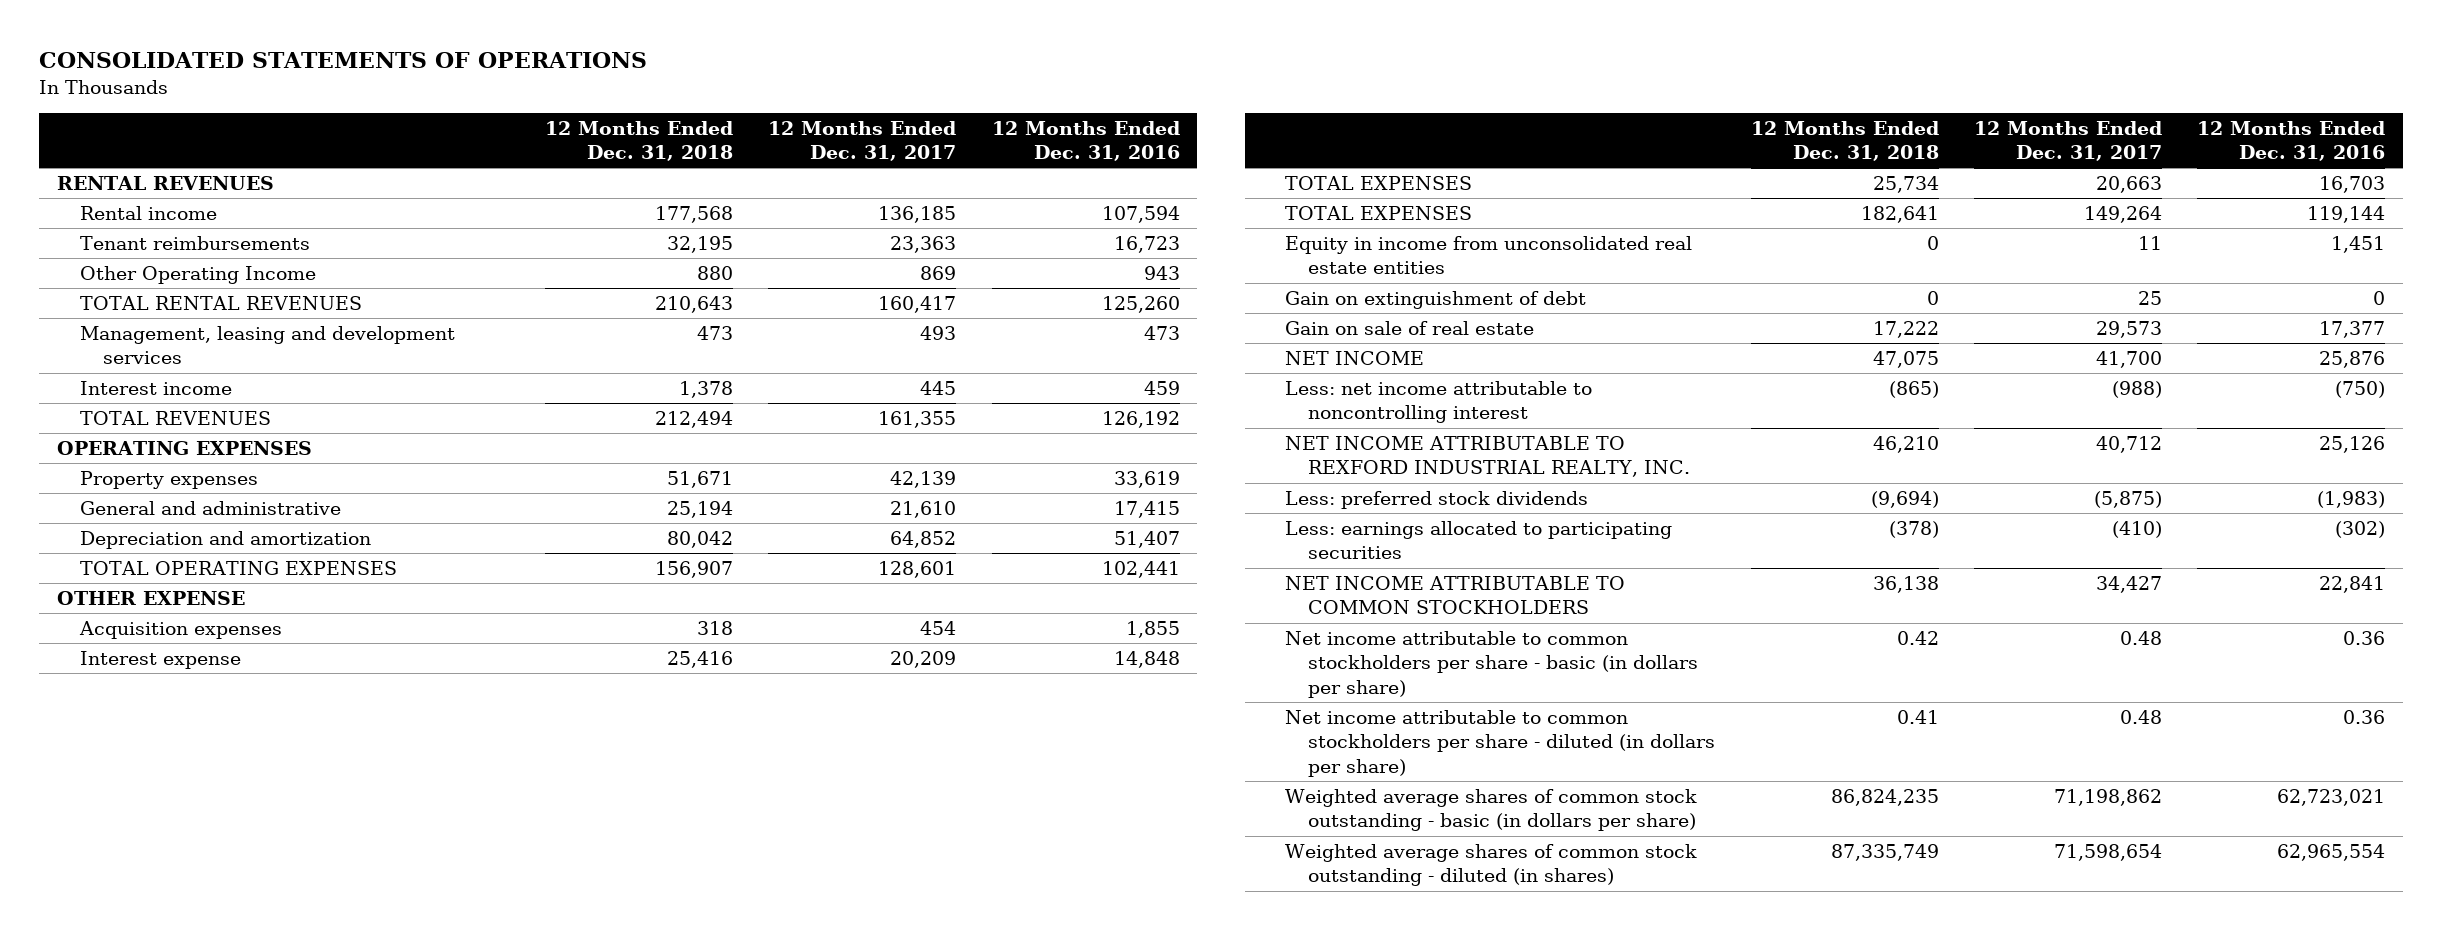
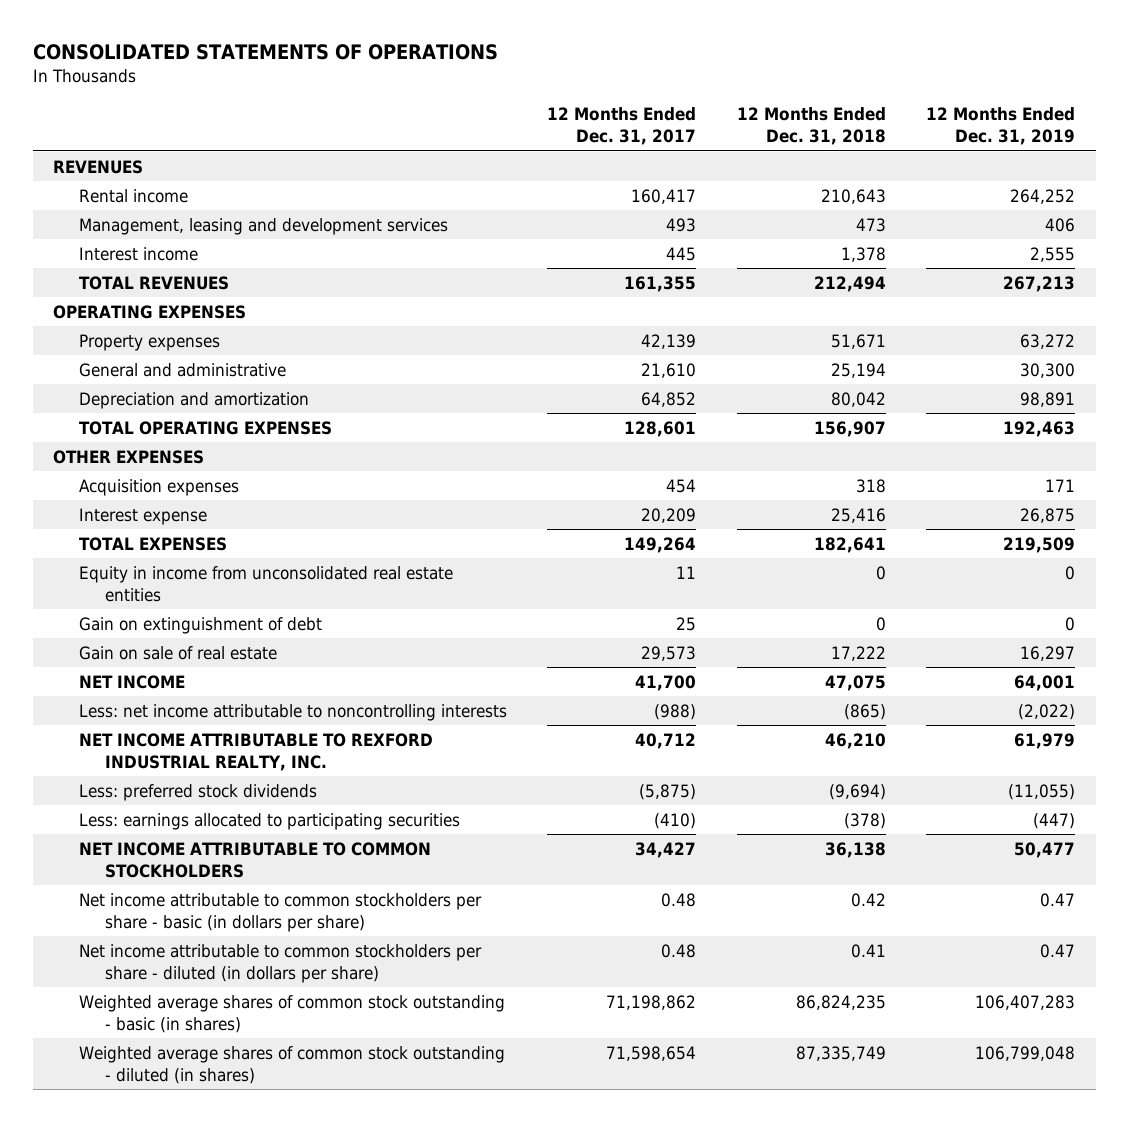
[991,120,1180,162] 12 Months Ended Dec. 31, 2016 -> none
none -> [926,107,1076,146] 12 Months Ended Dec. 31, 2019
[79,236,310,251] Tenant reimbursements -> none
[79,266,316,285] Other Operating Income -> none
[79,296,362,311] TOTAL RENTAL REVENUES -> none
[56,176,274,191] RENTAL REVENUES -> [53,159,144,174] REVENUES
[655,206,734,224] 177,568 -> [820,188,886,204] 210,643
[878,206,957,224] 136,185 -> [631,188,697,204] 160,417
[56,591,245,606] OTHER EXPENSE -> [53,449,205,464] OTHER EXPENSES
[1285,176,1473,191] TOTAL EXPENSES -> none
[1285,381,1593,424] Less: net income attributable to noncontrolling interest -> [78,703,507,721] Less: net income attributable to noncontrolling interests
[1285,789,1698,832] Weighted average shares of common stock outstanding - basic (in dollars per share) -> [78,994,505,1033] Weighted average shares of common stock outstanding - basic (in shares)

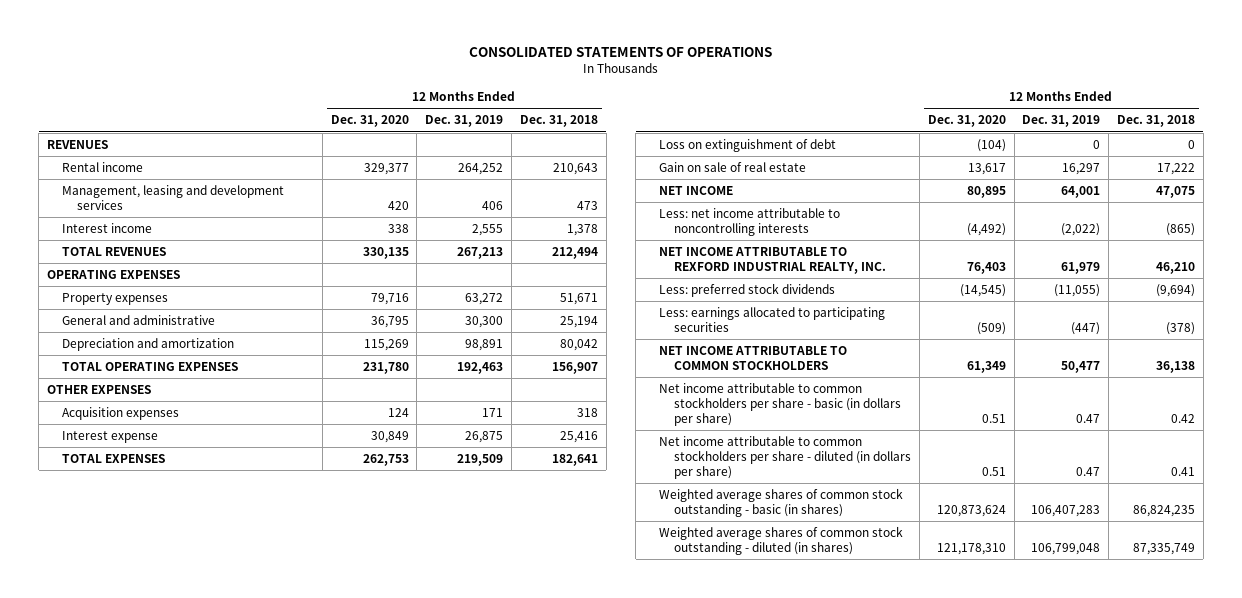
[547,107,697,146] 12 Months Ended Dec. 31, 2017 -> none
none -> [330,115,409,128] Dec. 31, 2020
[78,565,453,602] Equity in income from unconsolidated real estate entities -> none
[78,616,322,634] Gain on extinguishment of debt -> [659,138,837,152] Loss on extinguishment of debt

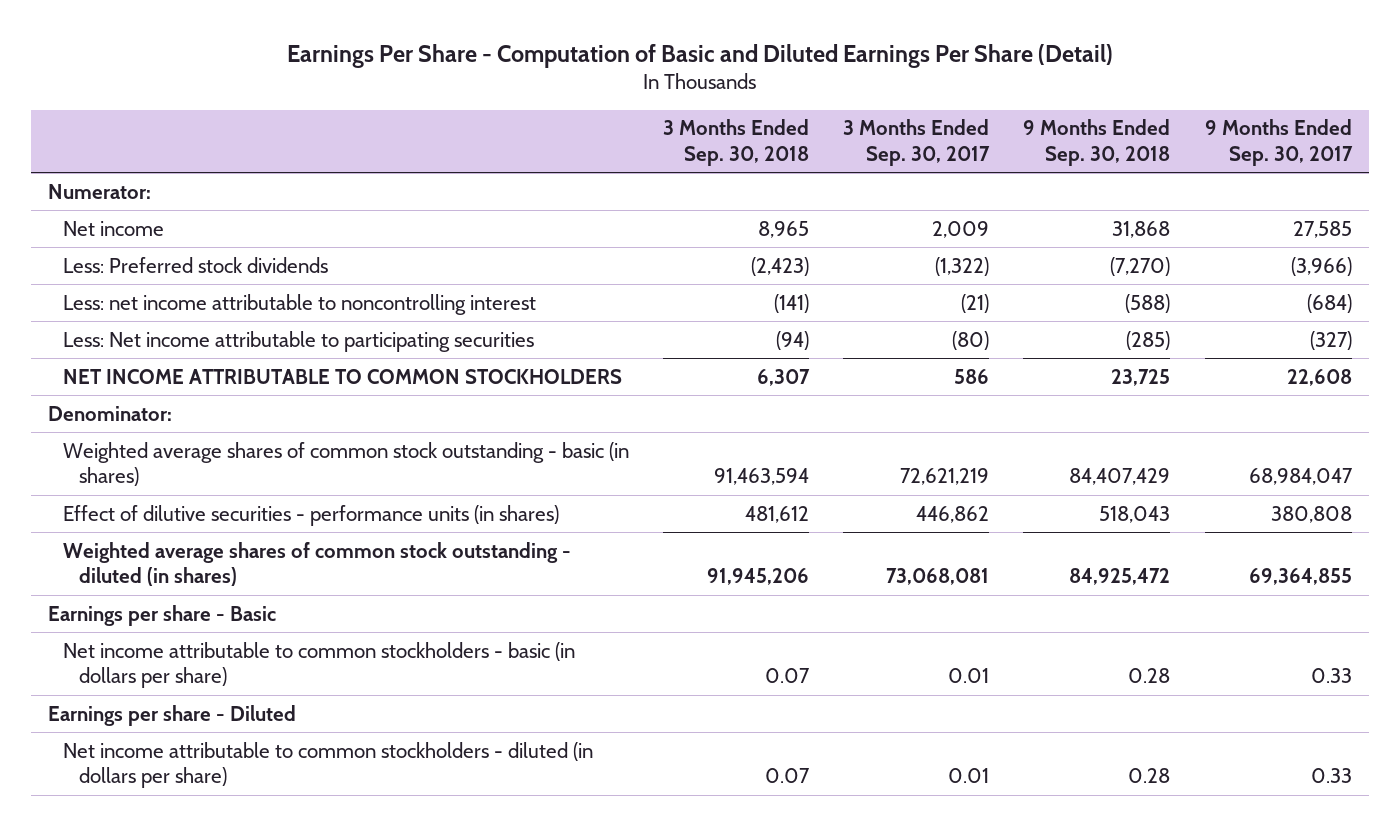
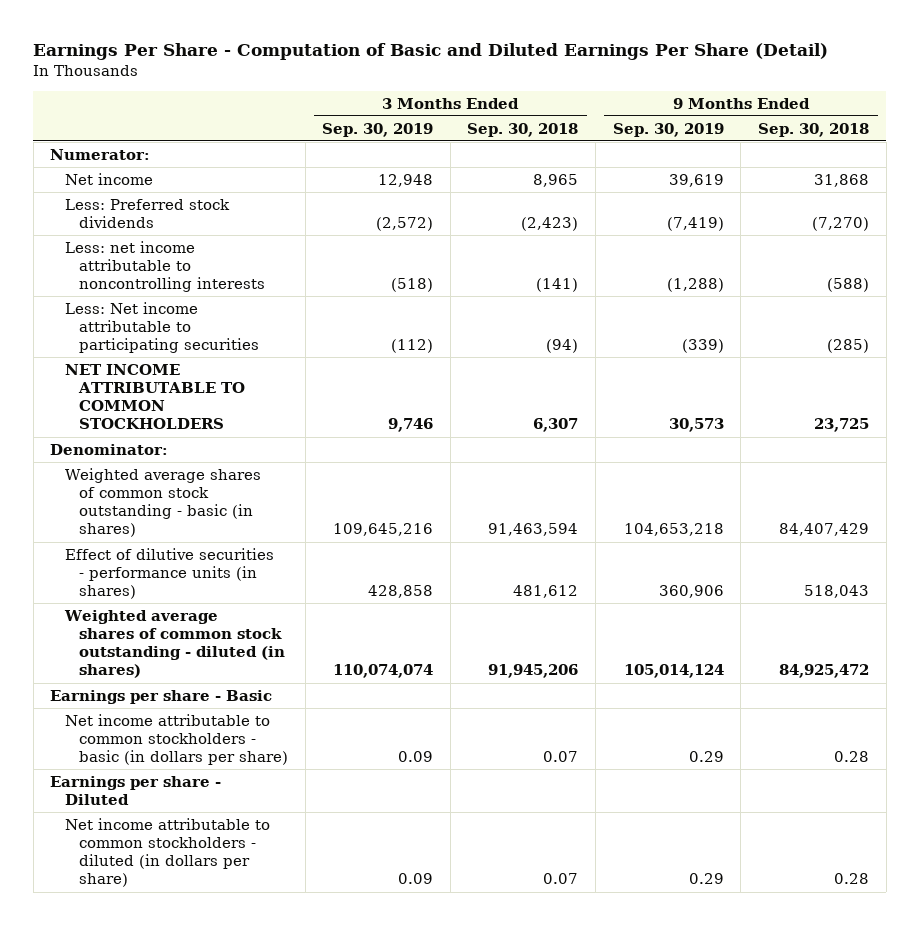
[843,119,991,167] 3 Months Ended Sep. 30, 2017 -> none
[1204,119,1353,167] 9 Months Ended Sep. 30, 2017 -> none
none -> [322,122,434,137] Sep. 30, 2019
none -> [612,122,724,137] Sep. 30, 2019
[63,293,537,315] Less: net income attributable to noncontrolling interest -> [64,240,266,293] Less: net income attributable to noncontrolling interests

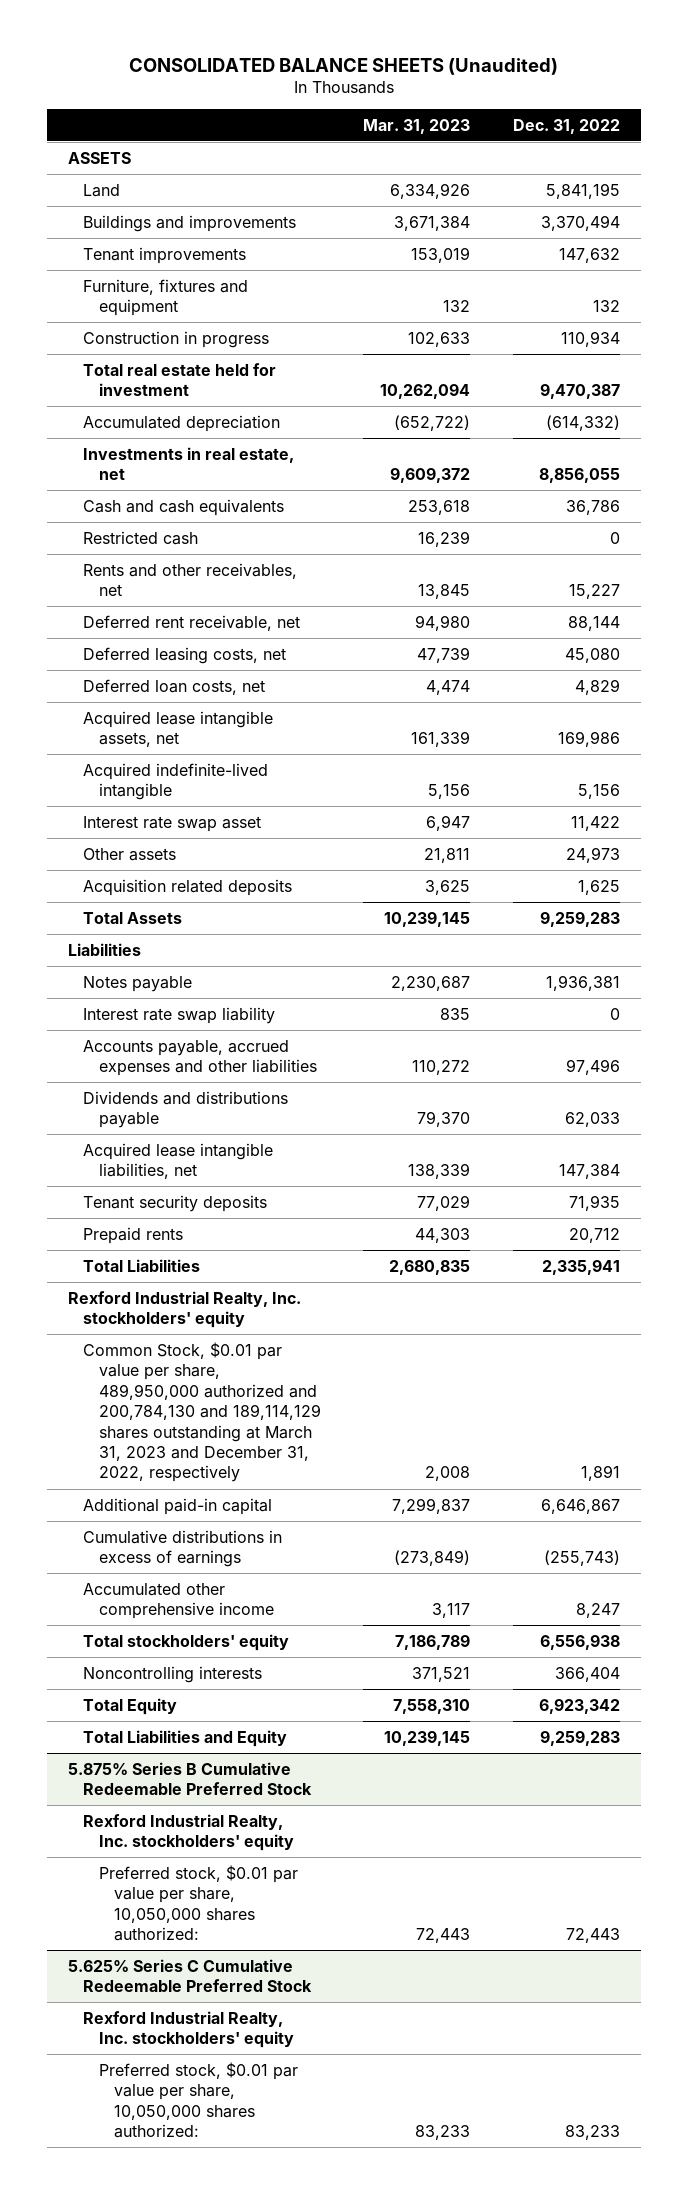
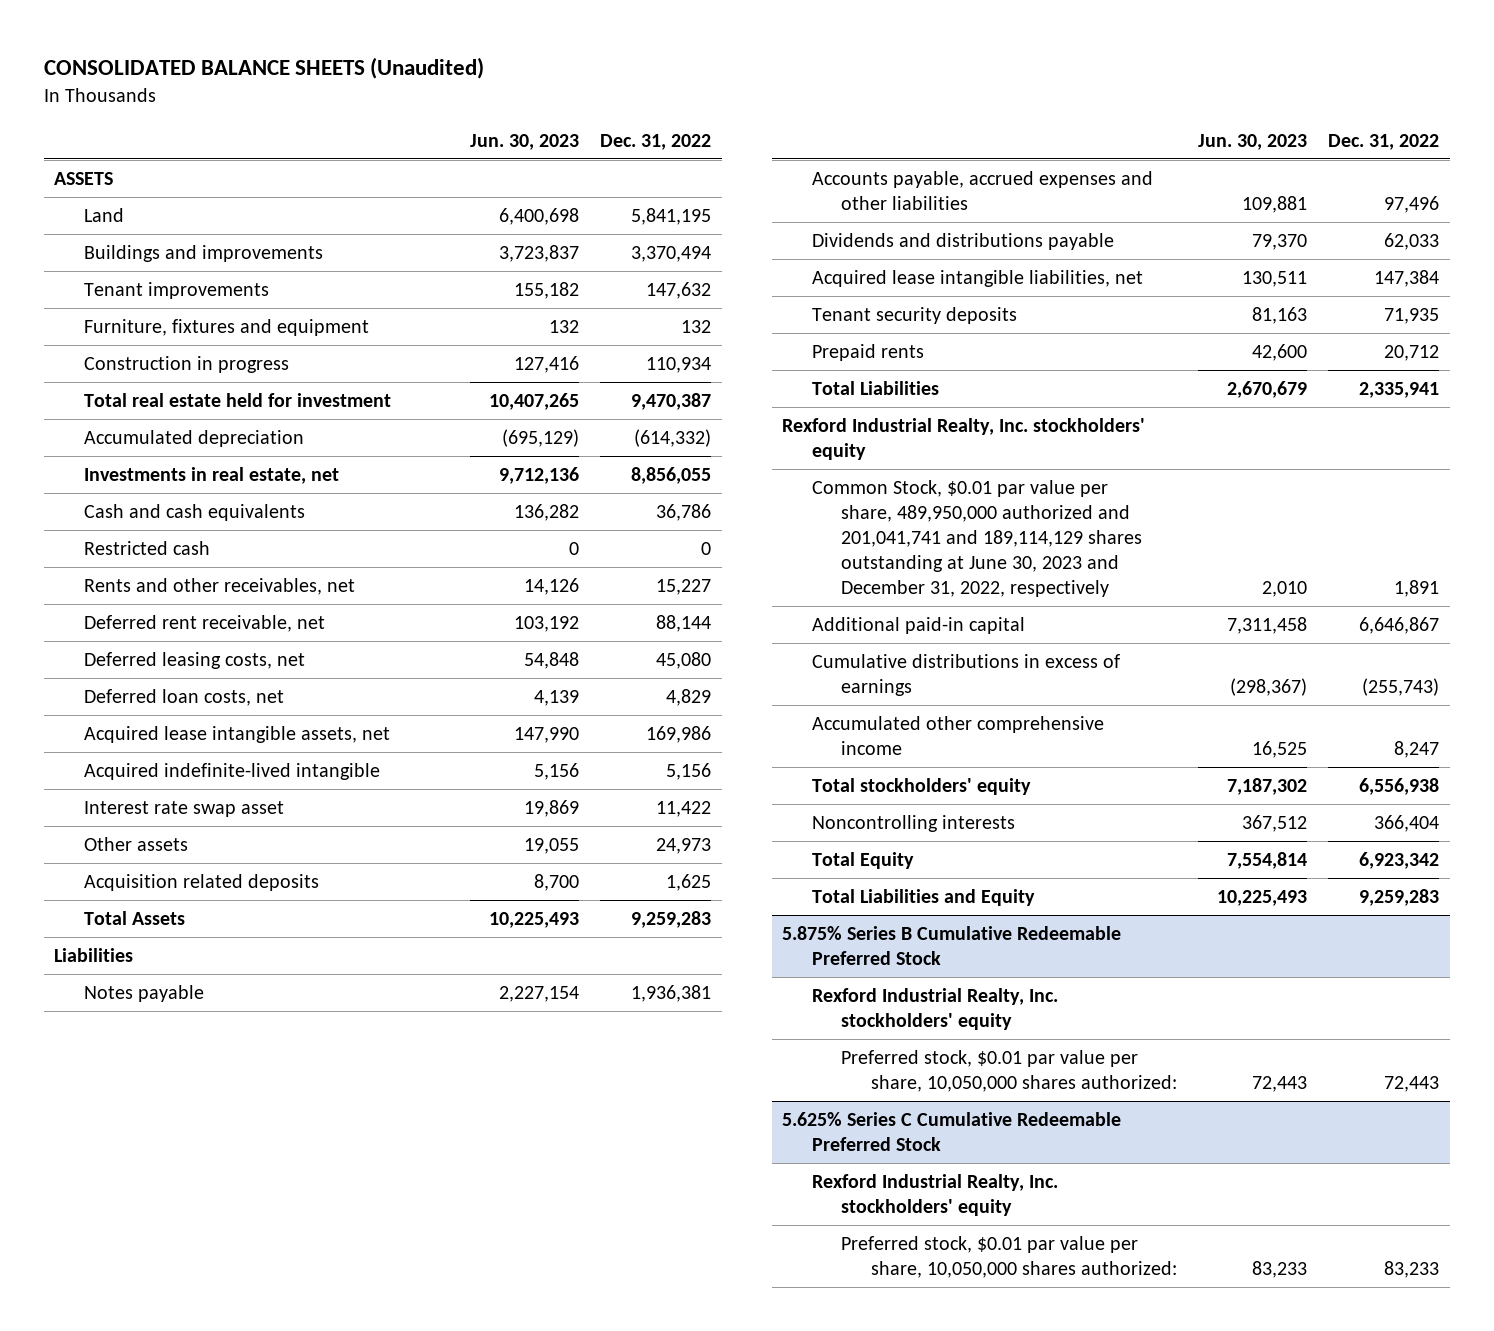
[363,118,471,134] Mar. 31, 2023 -> none
none -> [470,133,580,150] Jun. 30, 2023
[83,1006,276,1024] Interest rate swap liability -> none
[83,1341,321,1483] Common Stock, $0.01 par value per share, 489,950,000 authorized and 200,784,130 and 189,114,129 shares outstanding at March 31, 2023 and December 31, 2022, respectively -> [811,480,1143,598] Common Stock, $0.01 par value per share, 489,950,000 authorized and 201,041,741 and 189,114,129 shares outstanding at June 30, 2023 and December 31, 2022, respectively

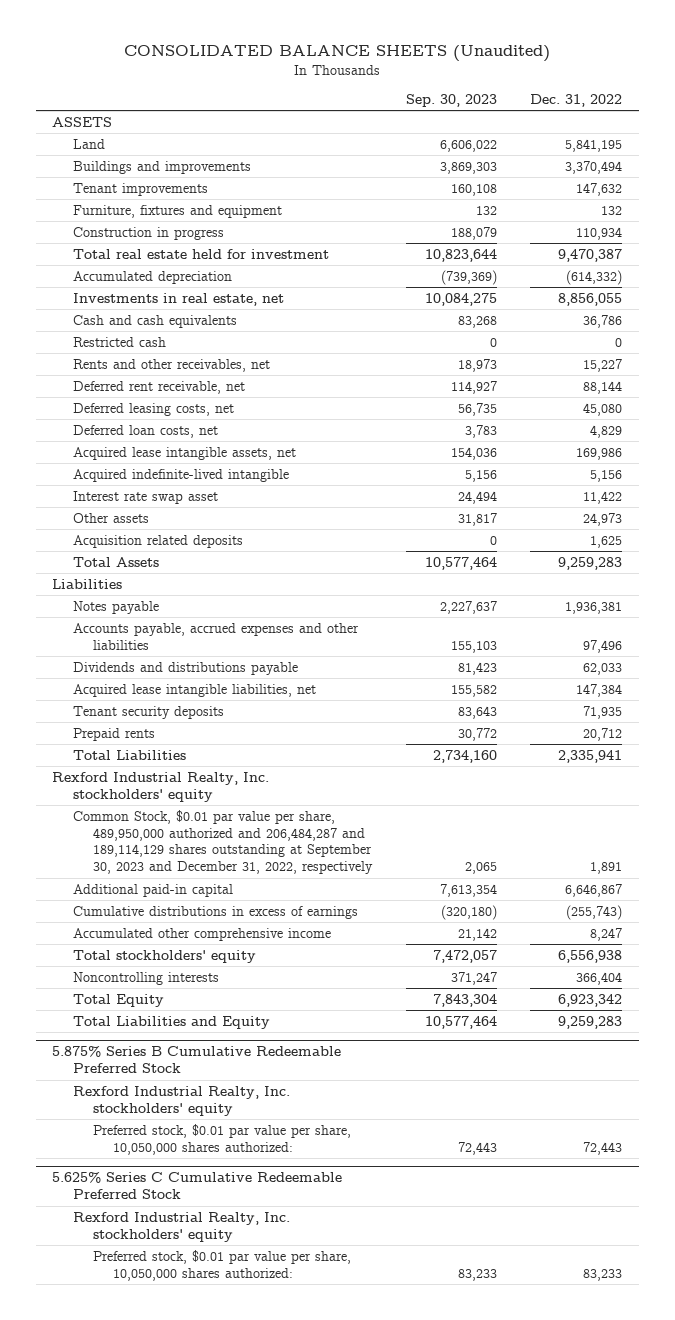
[470,133,580,150] Jun. 30, 2023 -> none
none -> [405,93,497,107] Sep. 30, 2023
[811,480,1143,598] Common Stock, $0.01 par value per share, 489,950,000 authorized and 201,041,741 and 189,114,129 shares outstanding at June 30, 2023 and December 31, 2022, respectively -> [72,809,373,875] Common Stock, $0.01 par value per share, 489,950,000 authorized and 206,484,287 and 189,114,129 shares outstanding at September 30, 2023 and December 31, 2022, respectively

